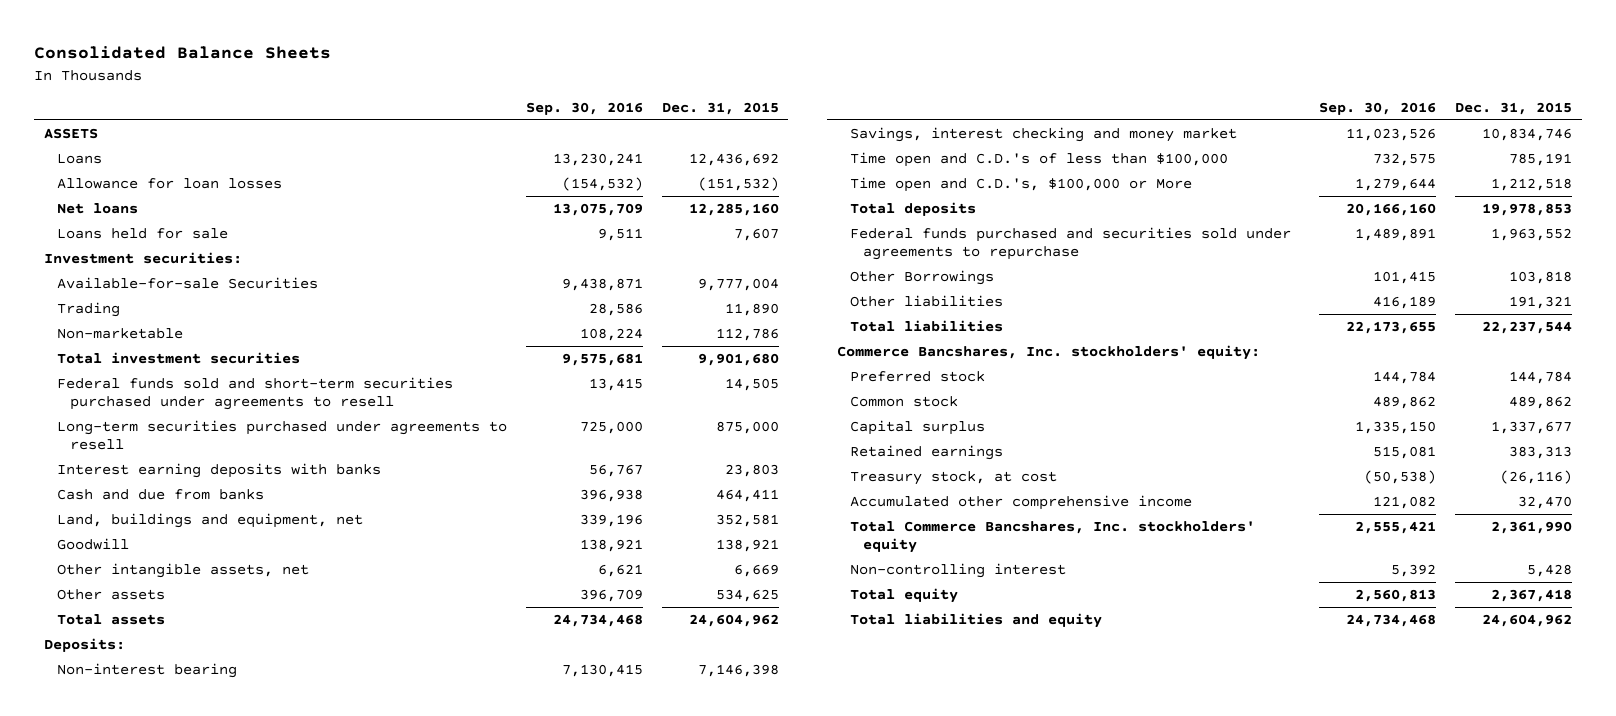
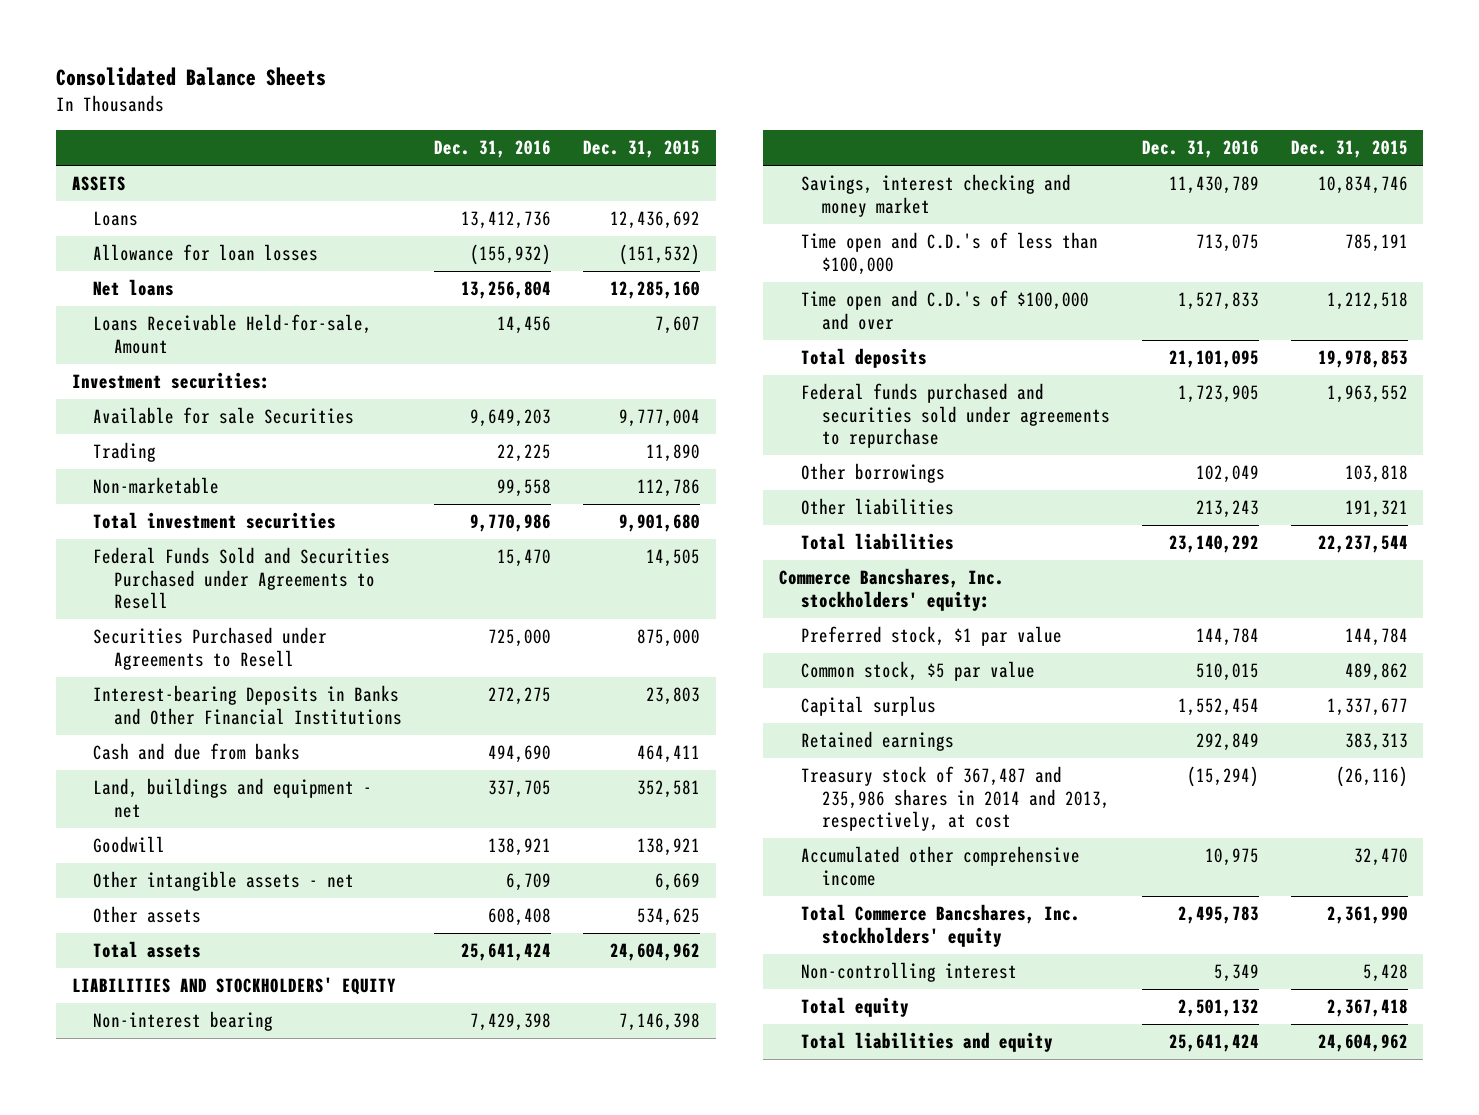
[525,102,643,116] Sep. 30, 2016 -> none
none -> [434,139,552,158] Dec. 31, 2016
[56,227,228,239] Loans held for sale -> [92,314,372,354] Loans Receivable Held-for-sale, Amount
[56,276,318,289] Available-for-sale Securities -> [92,407,354,425] Available for sale Securities
[56,376,453,411] Federal funds sold and short-term securities purchased under agreements to resell -> [92,547,390,609] Federal Funds Sold and Securities Purchased under Agreements to Resell
[56,419,507,451] Long-term securities purchased under agreements to resell -> [92,627,327,670] Securities Purchased under Agreements to Resell
[56,462,381,478] Interest earning deposits with banks -> [92,685,403,725] Interest-bearing Deposits in Banks and Other Financial Institutions
[56,512,363,528] Land, buildings and equipment, net -> [92,778,372,818] Land, buildings and equipment - net
[56,562,309,578] Other intangible assets, net -> [92,871,354,892] Other intangible assets - net
[43,637,125,652] Deposits: -> none
none -> [71,977,396,996] LIABILITIES AND STOCKHOLDERS' EQUITY
[850,176,1193,192] Time open and C.D.'s, $100,000 or More -> [800,290,1089,330] Time open and C.D.'s of $100,000 and over
[850,269,995,285] Other Borrowings -> [800,463,945,484] Other borrowings
[850,370,986,382] Preferred stock -> [800,626,1062,647] Preferred stock, $1 par value
[850,395,959,407] Common stock -> [800,661,1035,682] Common stock, $5 par value
[850,470,1058,485] Treasury stock, at cost -> [800,766,1110,831] Treasury stock of 367,487 and 235,986 shares in 2014 and 2013, respectively, at cost

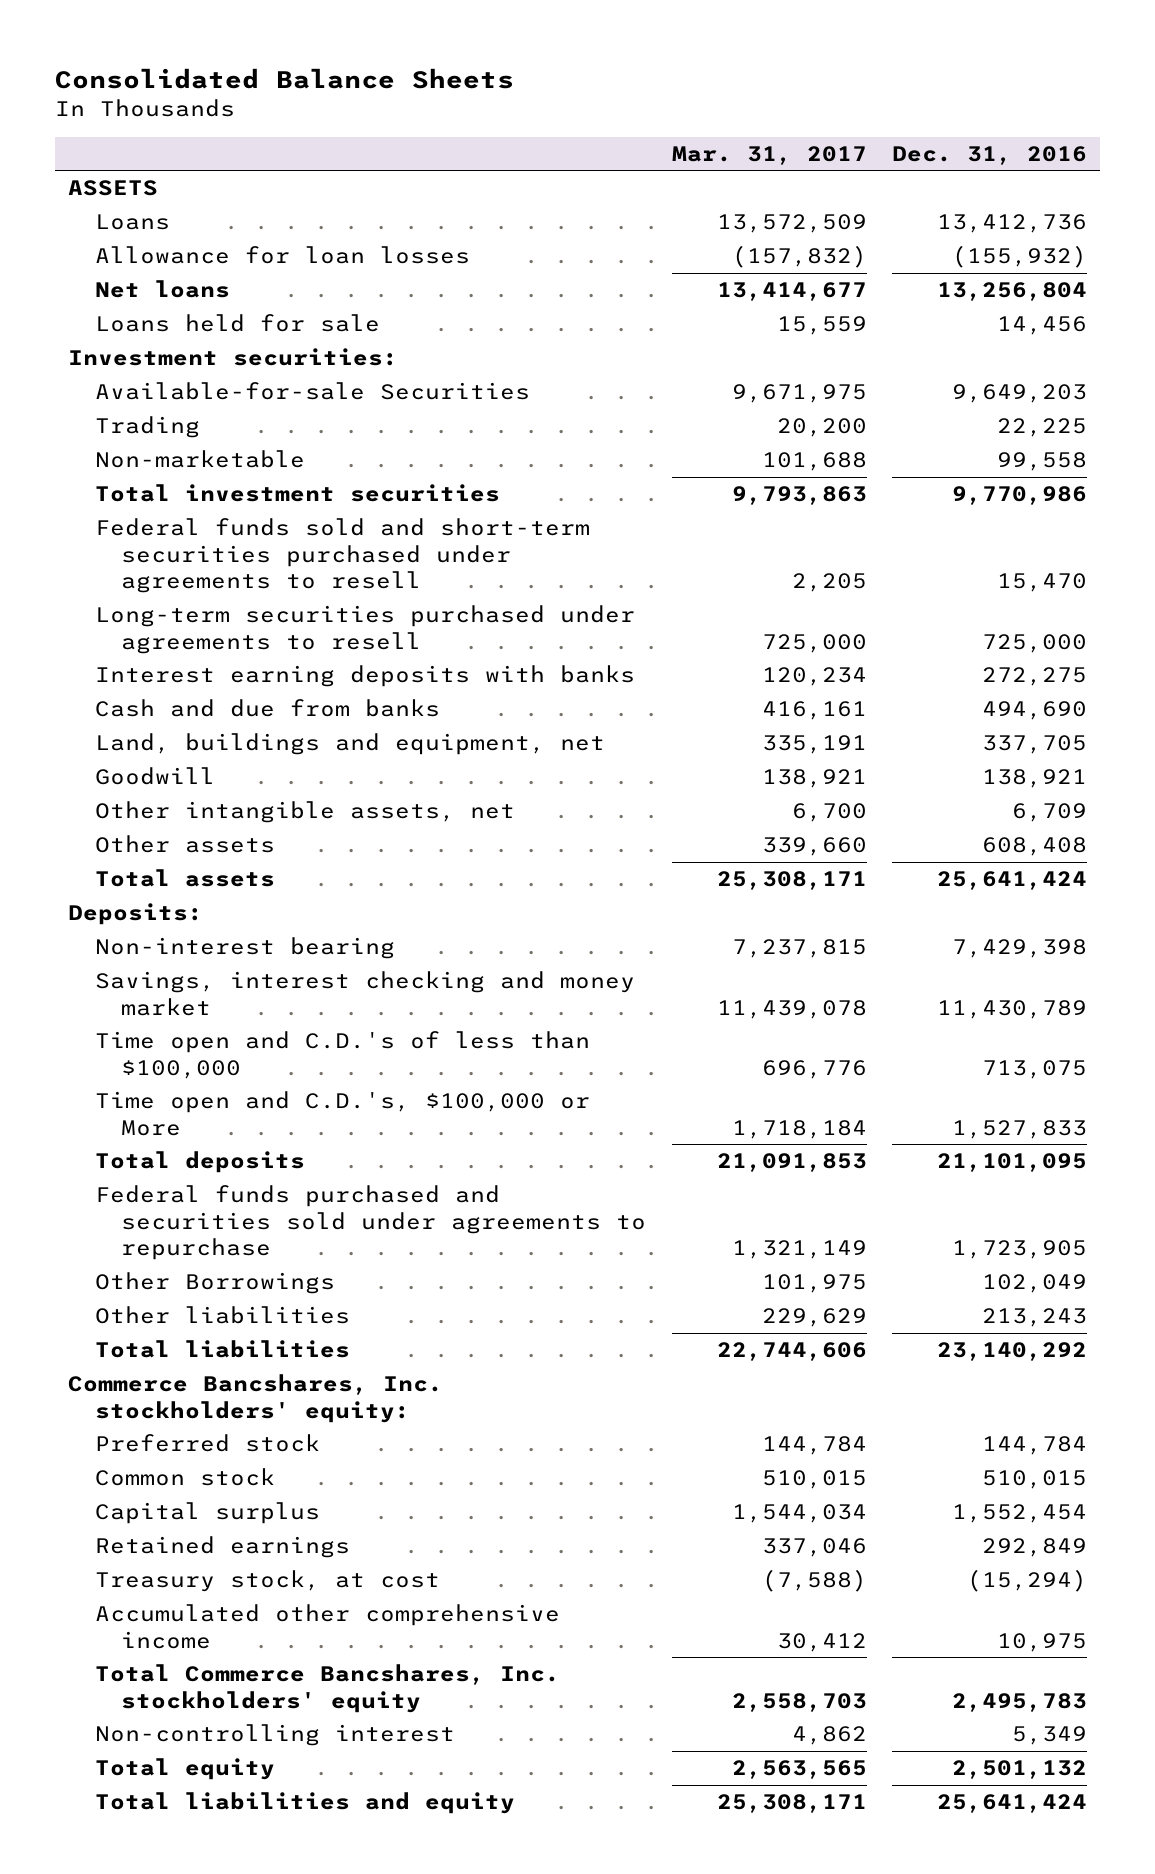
[582,139,700,158] Dec. 31, 2015 -> none
none -> [671,145,867,165] Mar. 31, 2017
[92,314,372,354] Loans Receivable Held-for-sale, Amount -> [94,314,380,333] Loans held for sale
[92,407,354,425] Available for sale Securities -> [94,382,530,401] Available-for-sale Securities
[92,547,390,609] Federal Funds Sold and Securities Purchased under Agreements to Resell -> [94,518,590,594] Federal funds sold and short-term securities purchased under agreements to resell
[92,627,327,670] Securities Purchased under Agreements to Resell -> [94,605,635,654] Long-term securities purchased under agreements to resell
[92,685,403,725] Interest-bearing Deposits in Banks and Other Financial Institutions -> [94,665,635,688] Interest earning deposits with banks
[92,778,372,818] Land, buildings and equipment - net -> [94,733,605,756] Land, buildings and equipment, net
[92,871,354,892] Other intangible assets - net -> [94,801,515,824] Other intangible assets, net
[71,977,396,996] LIABILITIES AND STOCKHOLDERS' EQUITY -> none
none -> [67,903,203,926] Deposits:
[800,290,1089,330] Time open and C.D.'s of $100,000 and over -> [94,1091,590,1136] Time open and C.D.'s, $100,000 or More
[800,463,945,484] Other borrowings -> [94,1272,335,1295] Other Borrowings
[800,626,1062,647] Preferred stock, $1 par value -> [94,1434,320,1453] Preferred stock
[800,661,1035,682] Common stock, $5 par value -> [94,1468,275,1487] Common stock
[800,766,1110,831] Treasury stock of 367,487 and 235,986 shares in 2014 and 2013, respectively, at cost -> [94,1570,440,1593] Treasury stock, at cost

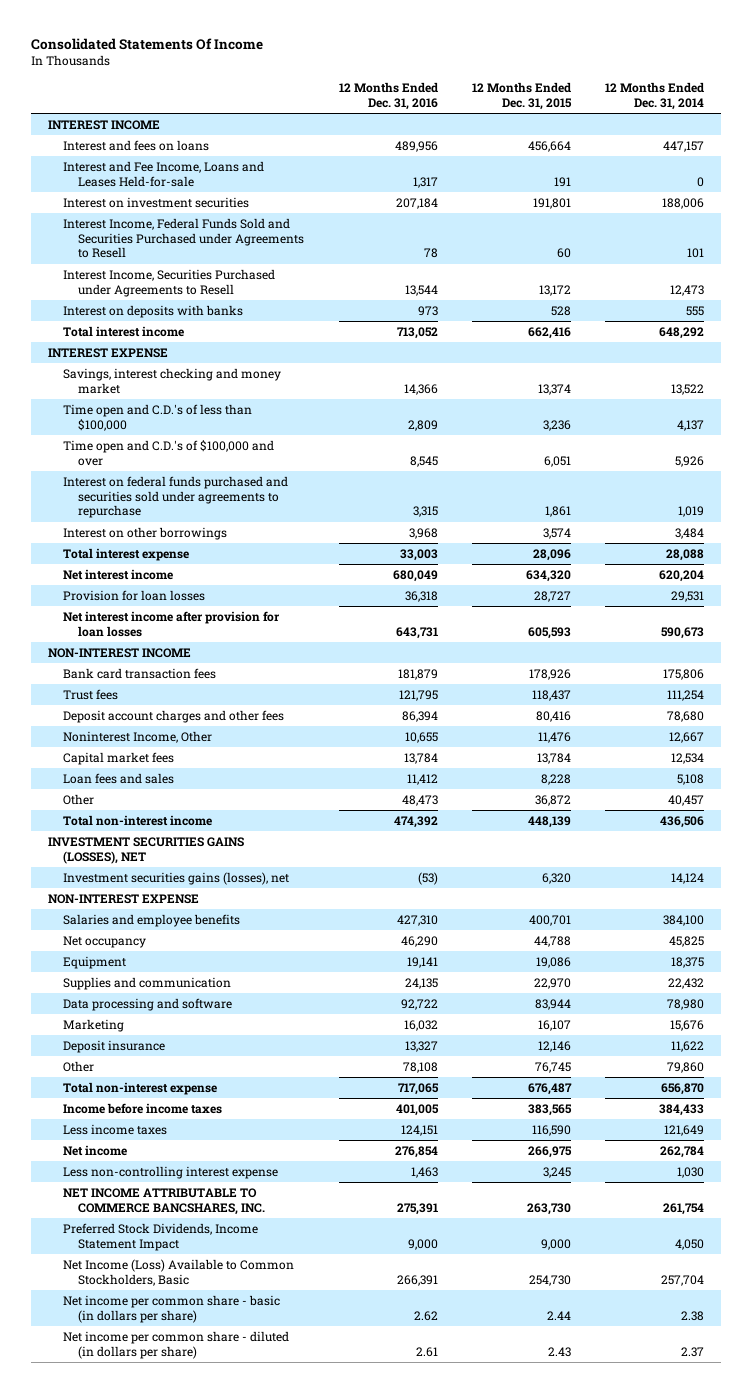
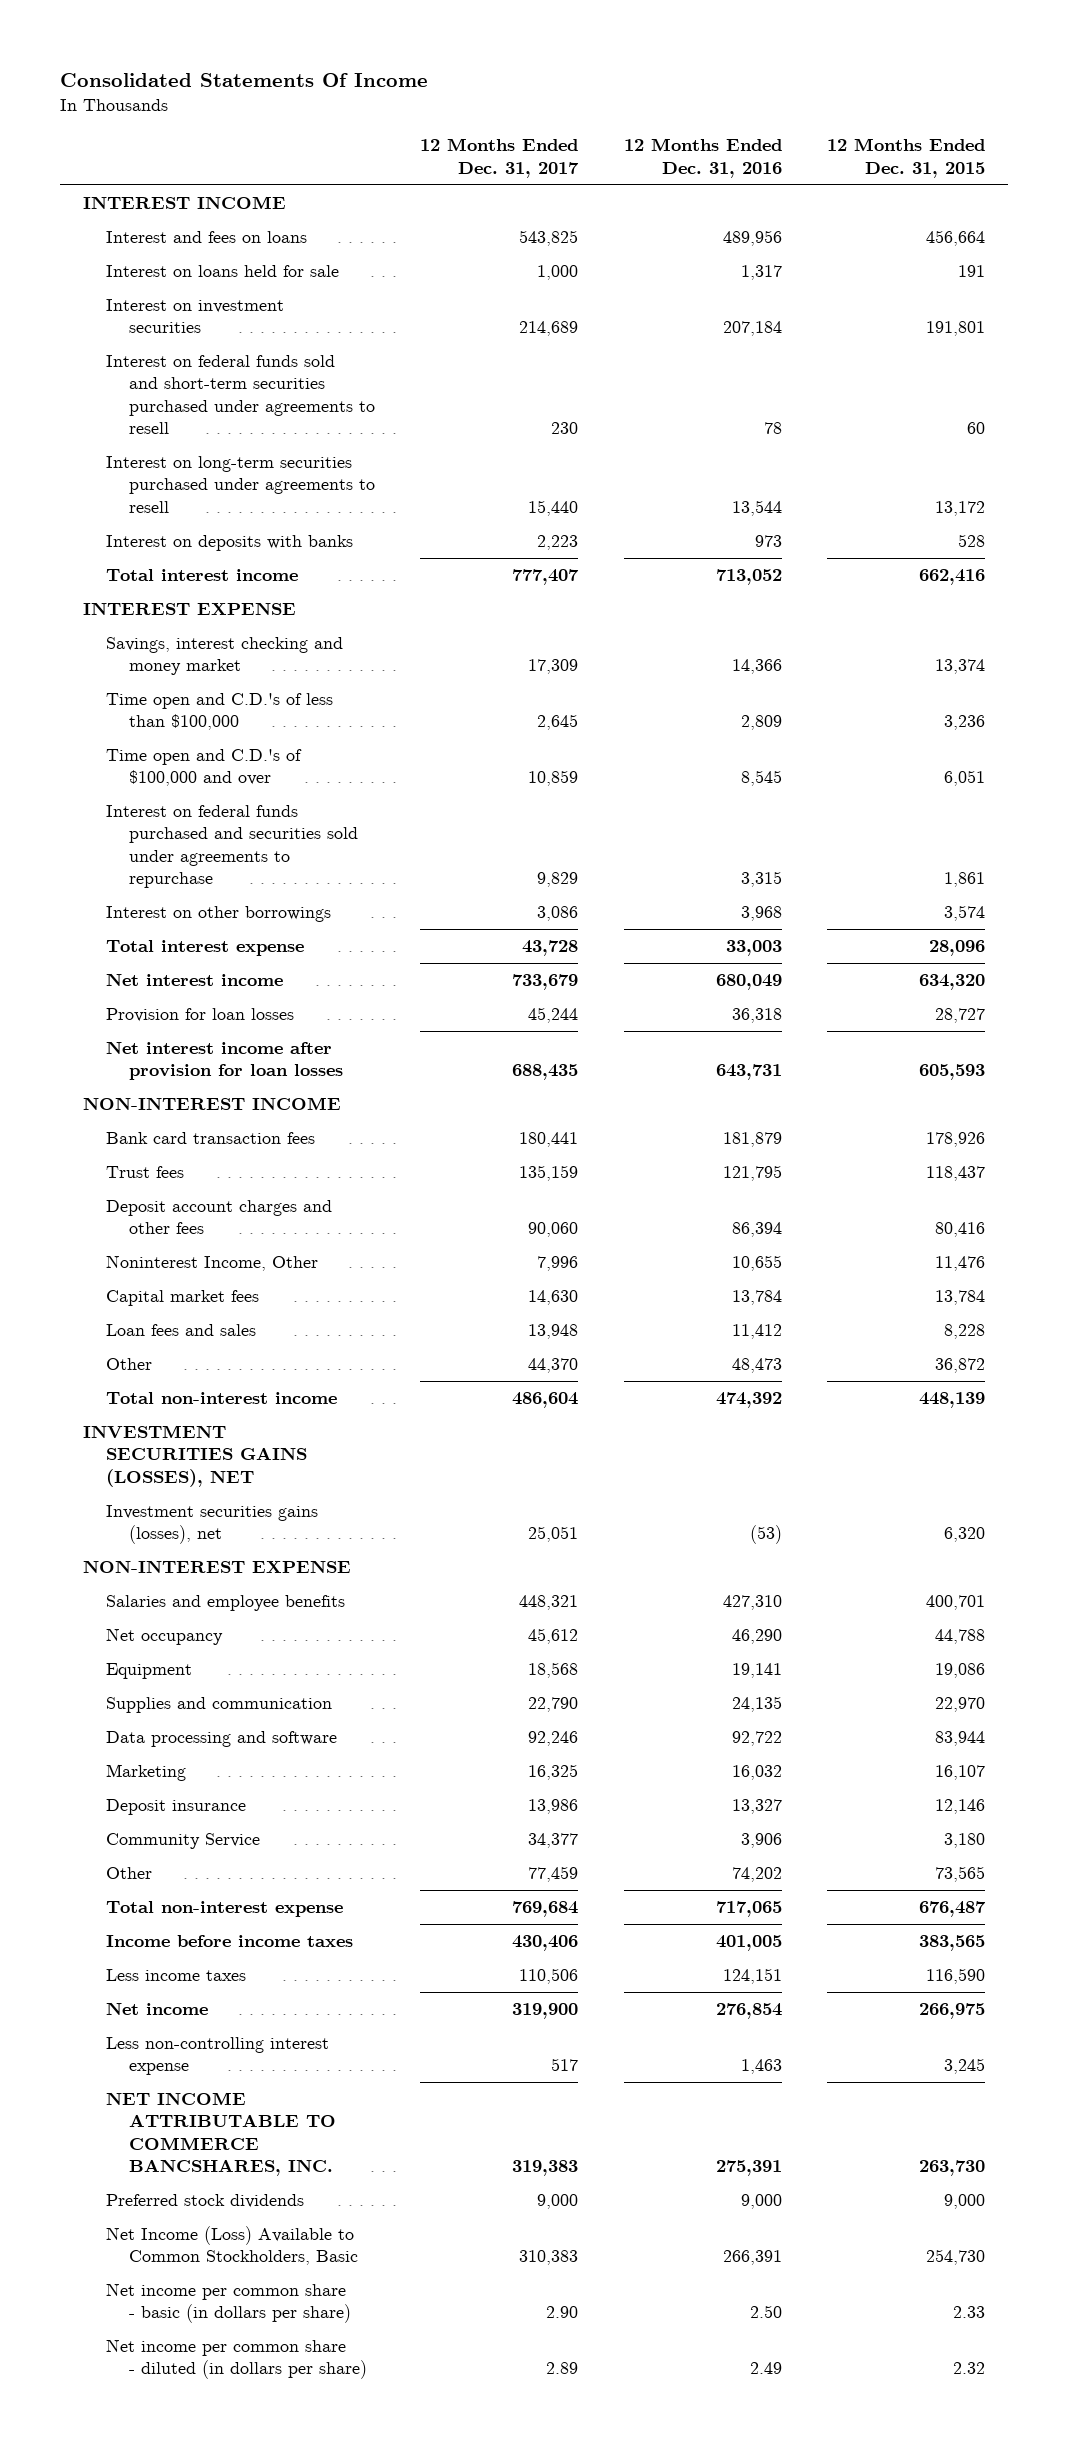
[605,81,705,110] 12 Months Ended Dec. 31, 2014 -> none
none -> [420,138,580,178] 12 Months Ended Dec. 31, 2017
[63,160,265,187] Interest and Fee Income, Loans and Leases Held-for-sale -> [105,264,339,277] Interest on loans held for sale
[63,217,305,259] Interest Income, Federal Funds Sold and Securities Purchased under Agreements to Resell -> [105,354,375,434] Interest on federal funds sold and short-term securities purchased under agreements to resell
[63,268,276,297] Interest Income, Securities Purchased under Agreements to Resell -> [105,455,375,513] Interest on long-term securities purchased under agreements to resell
none -> [105,1832,260,1849] Community Service
[402,1061,438,1073] 78,108 -> [731,1866,782,1882] 74,202
[534,1061,571,1073] 76,745 -> [935,1865,986,1882] 73,565
[63,1222,259,1251] Preferred Stock Dividends, Income Statement Impact -> [105,2193,304,2208] Preferred stock dividends
[413,1310,438,1321] 2.62 -> [749,2305,782,2319] 2.50
[546,1310,571,1320] 2.44 -> [953,2306,986,2319] 2.33
[415,1346,438,1357] 2.61 -> [749,2362,782,2375] 2.49
[547,1346,571,1357] 2.43 -> [953,2362,986,2375] 2.32

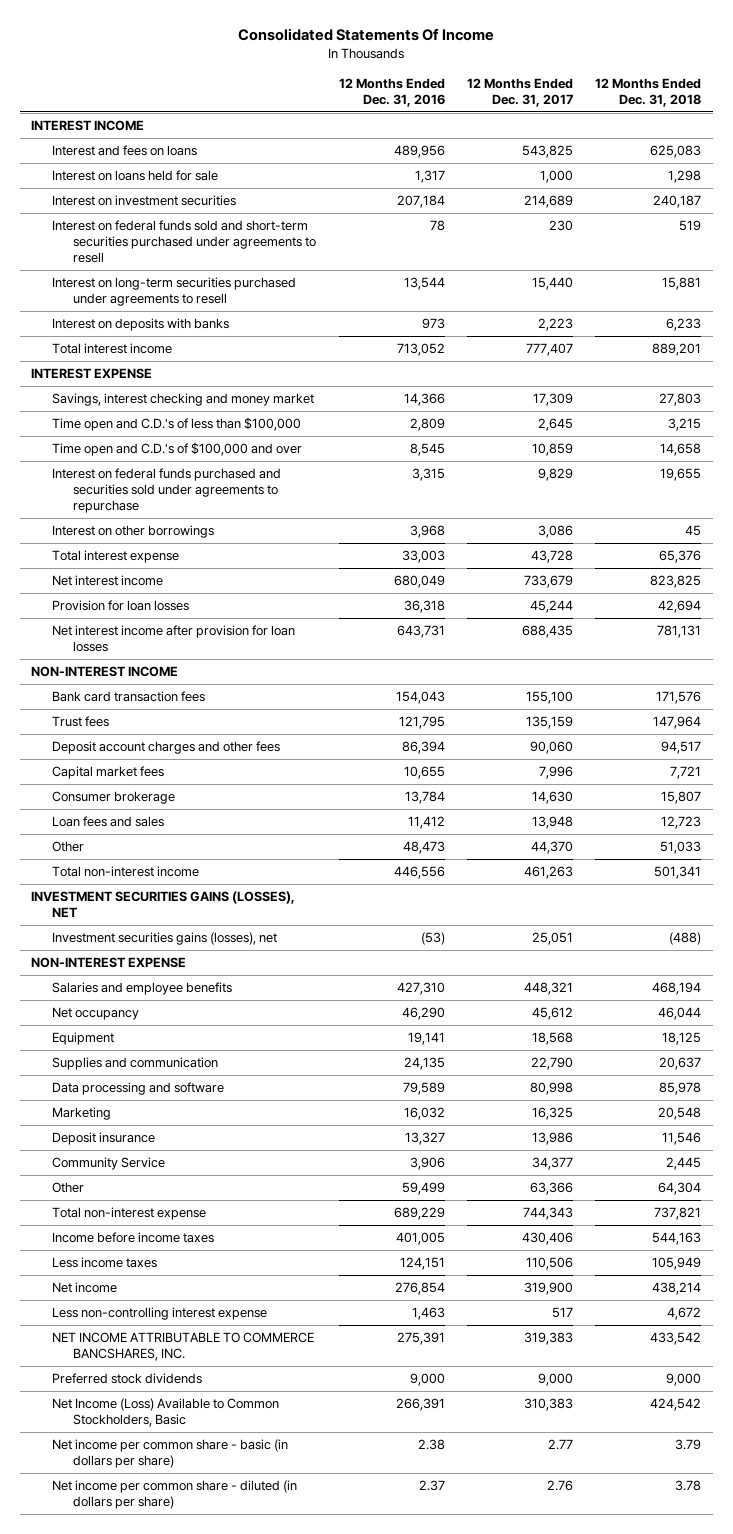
[827,138,986,178] 12 Months Ended Dec. 31, 2015 -> none
none -> [595,78,702,108] 12 Months Ended Dec. 31, 2018
[519,1131,579,1147] 180,441 -> [526,690,574,704] 155,100
[722,1131,782,1147] 181,879 -> [395,690,445,704] 154,043
[105,1254,318,1271] Noninterest Income, Other -> [52,765,165,779] Capital market fees
[105,1289,259,1306] Capital market fees -> [52,790,176,804] Consumer brokerage
[512,1391,579,1408] 486,604 -> [524,865,574,879] 461,263
[715,1391,782,1408] 474,392 -> [393,865,445,879] 446,556
[528,1730,579,1746] 92,246 -> [530,1081,574,1095] 80,998
[731,1730,782,1746] 92,722 -> [402,1081,445,1095] 79,589
[528,1865,579,1882] 77,459 -> [530,1181,574,1195] 63,366
[731,1866,782,1882] 74,202 -> [401,1181,445,1195] 59,499
[512,1900,579,1917] 769,684 -> [523,1206,574,1220] 744,343
[715,1900,782,1917] 717,065 -> [393,1206,445,1220] 689,229
[546,2306,579,2319] 2.90 -> [548,1438,574,1450] 2.77
[749,2305,782,2319] 2.50 -> [417,1438,445,1450] 2.38
[546,2362,579,2375] 2.89 -> [547,1479,574,1491] 2.76
[749,2362,782,2375] 2.49 -> [418,1479,445,1491] 2.37

